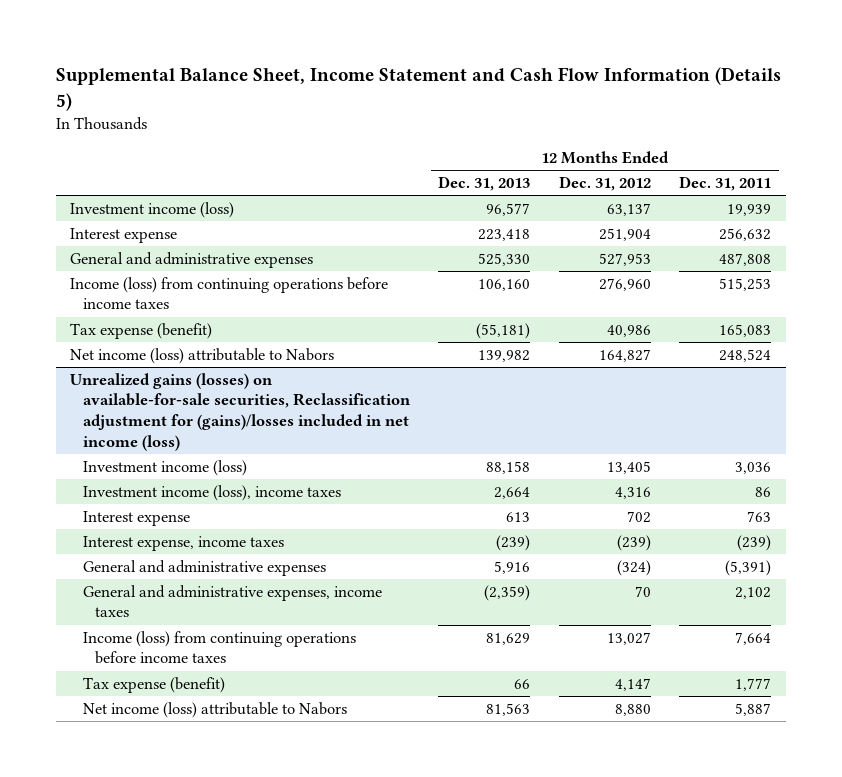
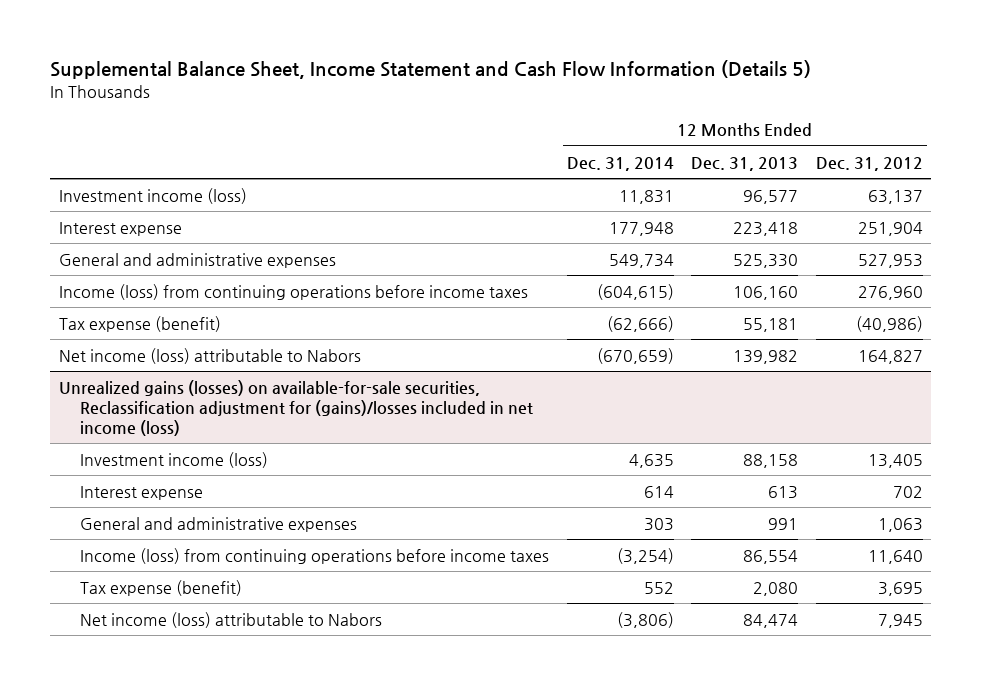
[679,175,772,191] Dec. 31, 2011 -> none
none -> [566,156,674,171] Dec. 31, 2014
[476,322,531,339] (55,181) -> [743,317,799,332] 55,181
[606,324,651,337] 40,986 -> [855,315,923,332] (40,986)
[82,484,341,501] Investment income (loss), income taxes -> none
[82,535,284,551] Interest expense, income taxes -> none
[82,584,382,618] General and administrative expenses, income taxes -> none
[494,560,531,574] 5,916 -> [768,517,799,530] 991
[616,559,651,576] (324) -> [877,517,923,532] 1,063
[486,632,531,645] 81,629 -> [743,549,799,564] 86,554
[606,631,651,645] 13,027 -> [867,549,923,564] 11,640
[514,678,531,689] 66 -> [753,581,799,596] 2,080
[614,677,651,691] 4,147 -> [877,581,923,596] 3,695
[486,702,531,716] 81,563 -> [743,613,799,628] 84,474
[614,703,651,716] 8,880 -> [877,613,923,628] 7,945

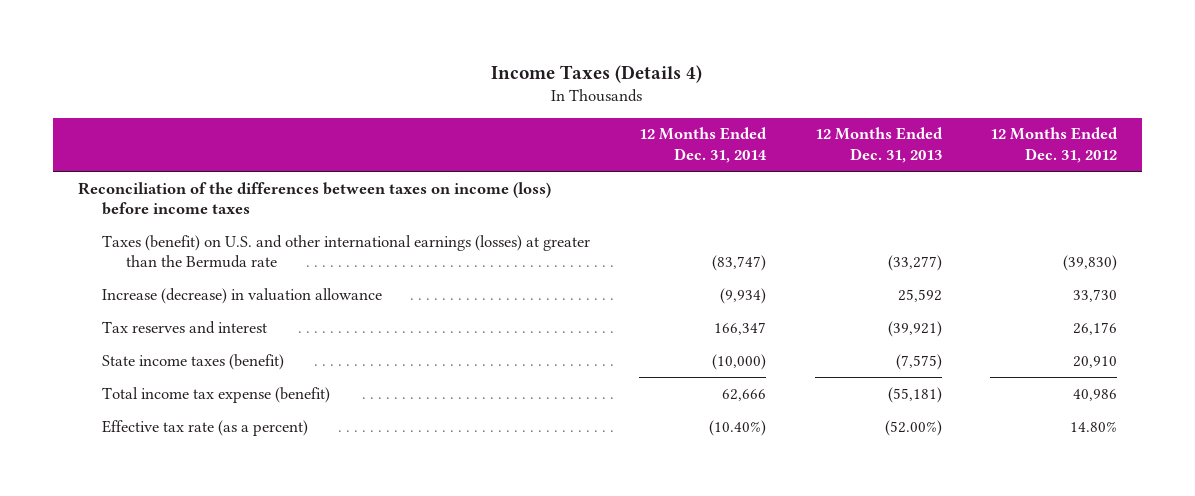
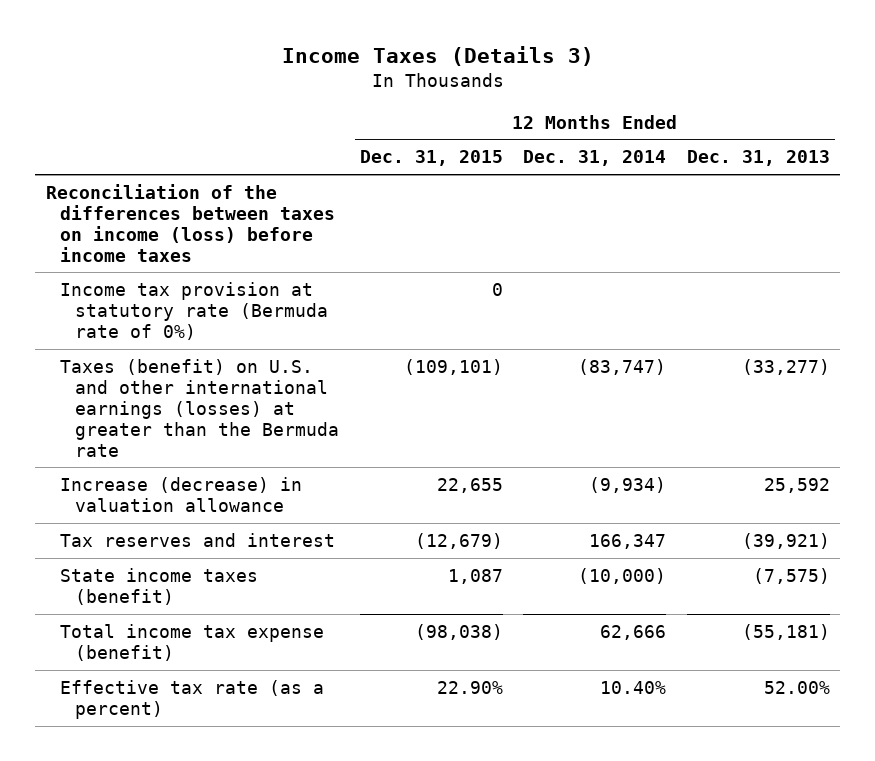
[491,64,703,83] Income Taxes (Details 4) -> [281,45,594,66] Income Taxes (Details 3)
[990,127,1119,163] 12 Months Ended Dec. 31, 2012 -> none
none -> [359,150,503,167] Dec. 31, 2015
none -> [60,281,329,340] Income tax provision at statutory rate (Bermuda rate of 0%)
[708,419,766,436] (10.40%) -> [600,680,667,694] 10.40%
[884,419,942,436] (52.00%) -> [763,680,830,694] 52.00%

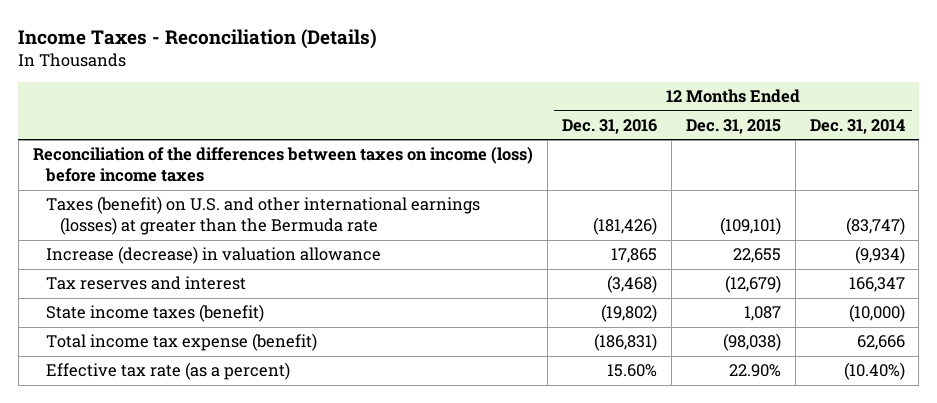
[281,45,594,66] Income Taxes (Details 3) -> [18,28,378,49] Income Taxes - Reconciliation (Details)
[686,150,830,167] Dec. 31, 2013 -> none
none -> [561,118,657,134] Dec. 31, 2016
[60,281,329,340] Income tax provision at statutory rate (Bermuda rate of 0%) -> none
[600,680,667,694] 10.40% -> [843,362,905,381] (10.40%)

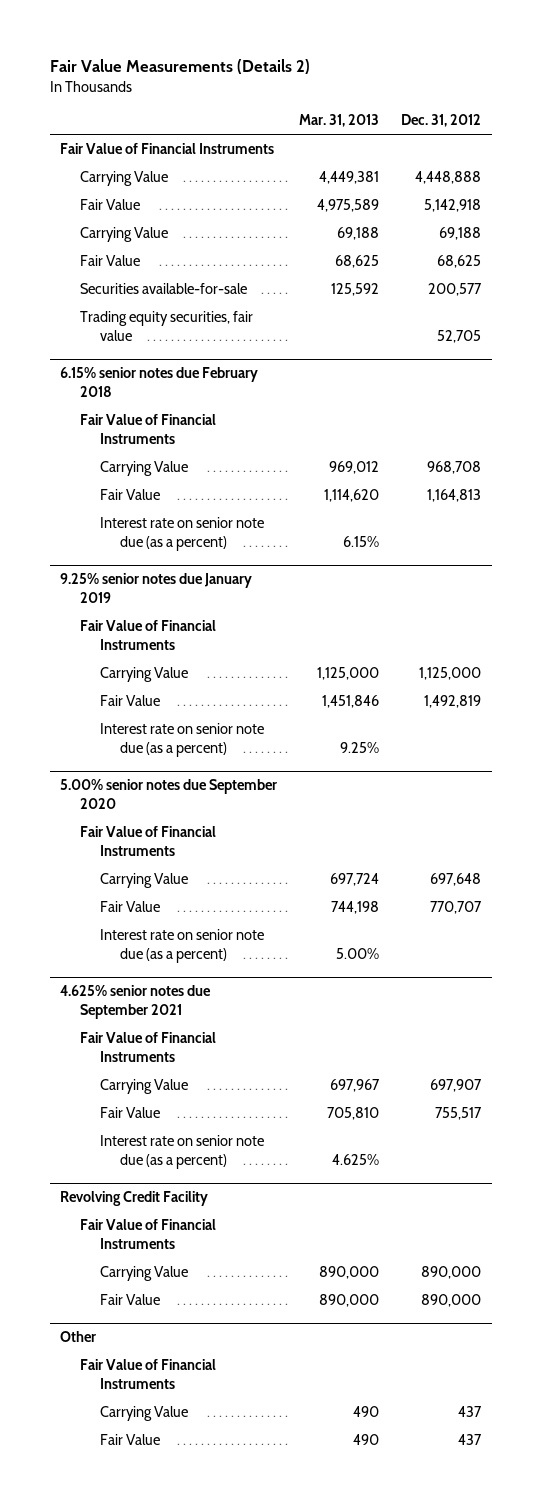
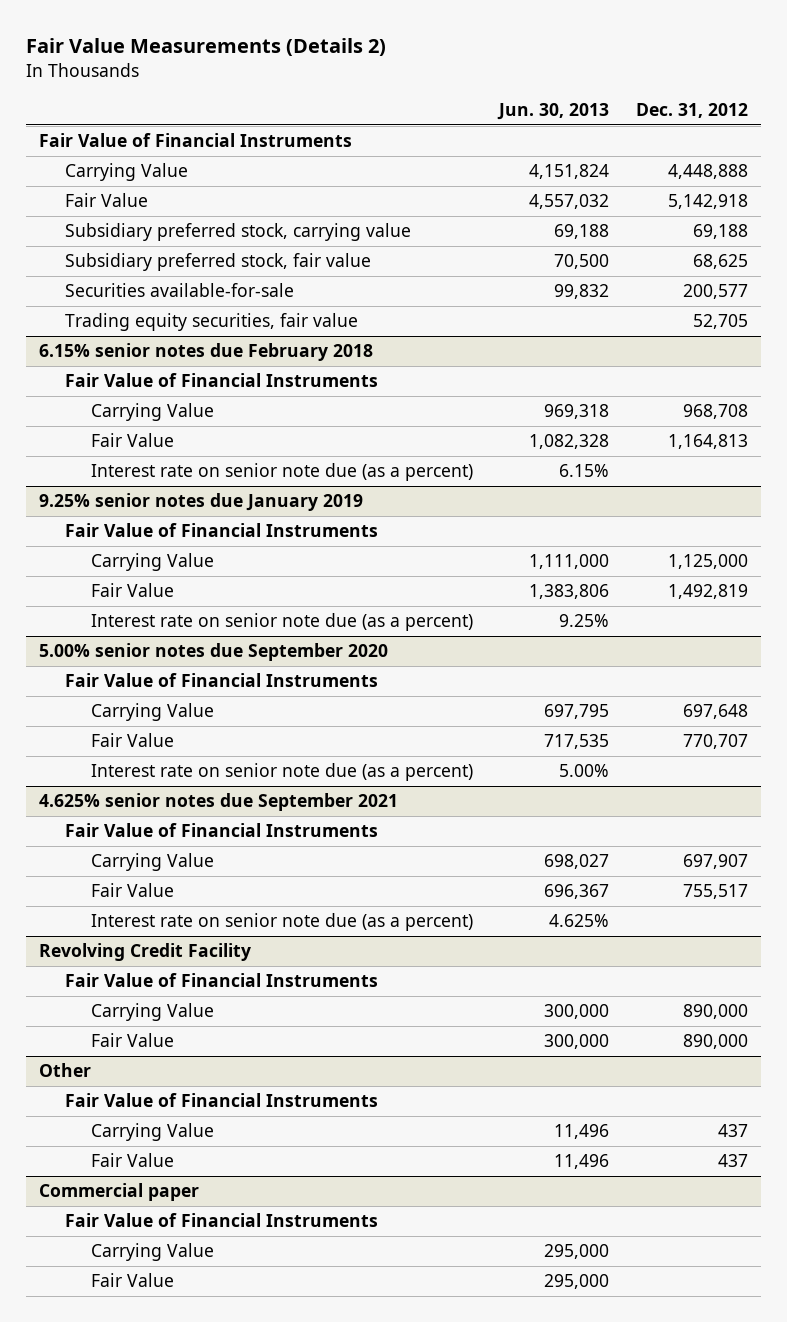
[299,114,380,128] Mar. 31, 2013 -> none
none -> [497,102,610,120] Jun. 30, 2013
[80,227,169,243] Carrying Value -> [64,223,411,242] Subsidiary preferred stock, carrying value
[80,255,141,267] Fair Value -> [64,253,371,272] Subsidiary preferred stock, fair value
none -> [39,1183,200,1202] Commercial paper
none -> [64,1213,378,1228] Fair Value of Financial Instruments
none -> [90,1243,214,1262] Carrying Value
none -> [90,1273,174,1288] Fair Value

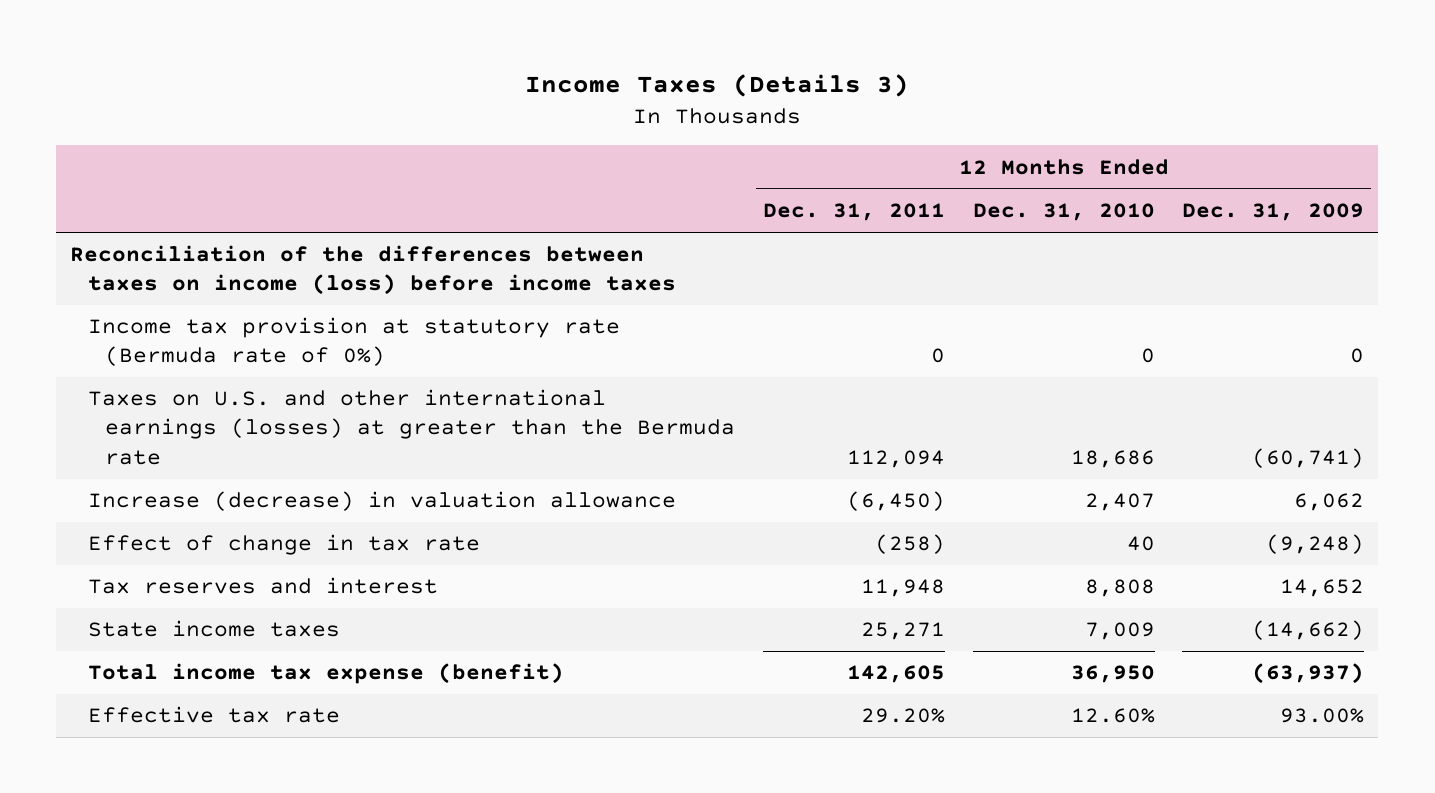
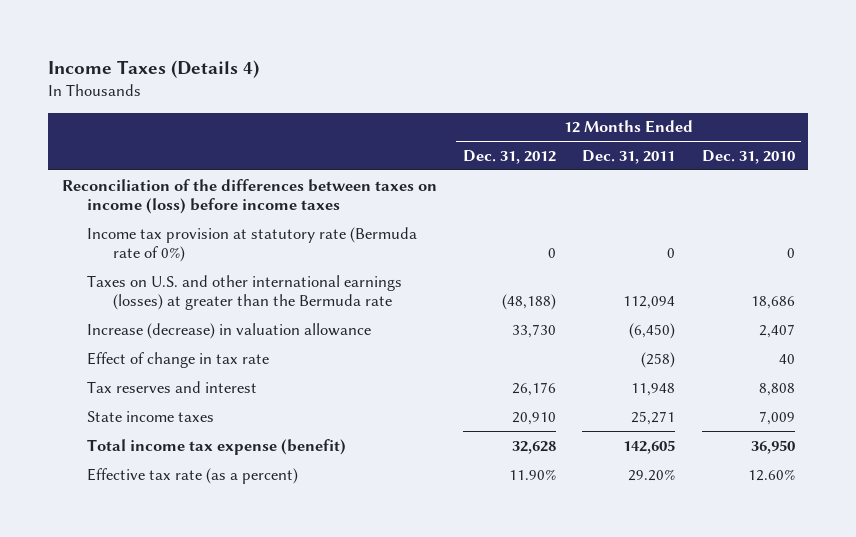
[525,73,910,97] Income Taxes (Details 3) -> [48,59,260,78] Income Taxes (Details 4)
[1182,203,1365,222] Dec. 31, 2009 -> none
none -> [462,149,556,164] Dec. 31, 2012
[87,706,340,724] Effective tax rate -> [87,467,299,484] Effective tax rate (as a percent)

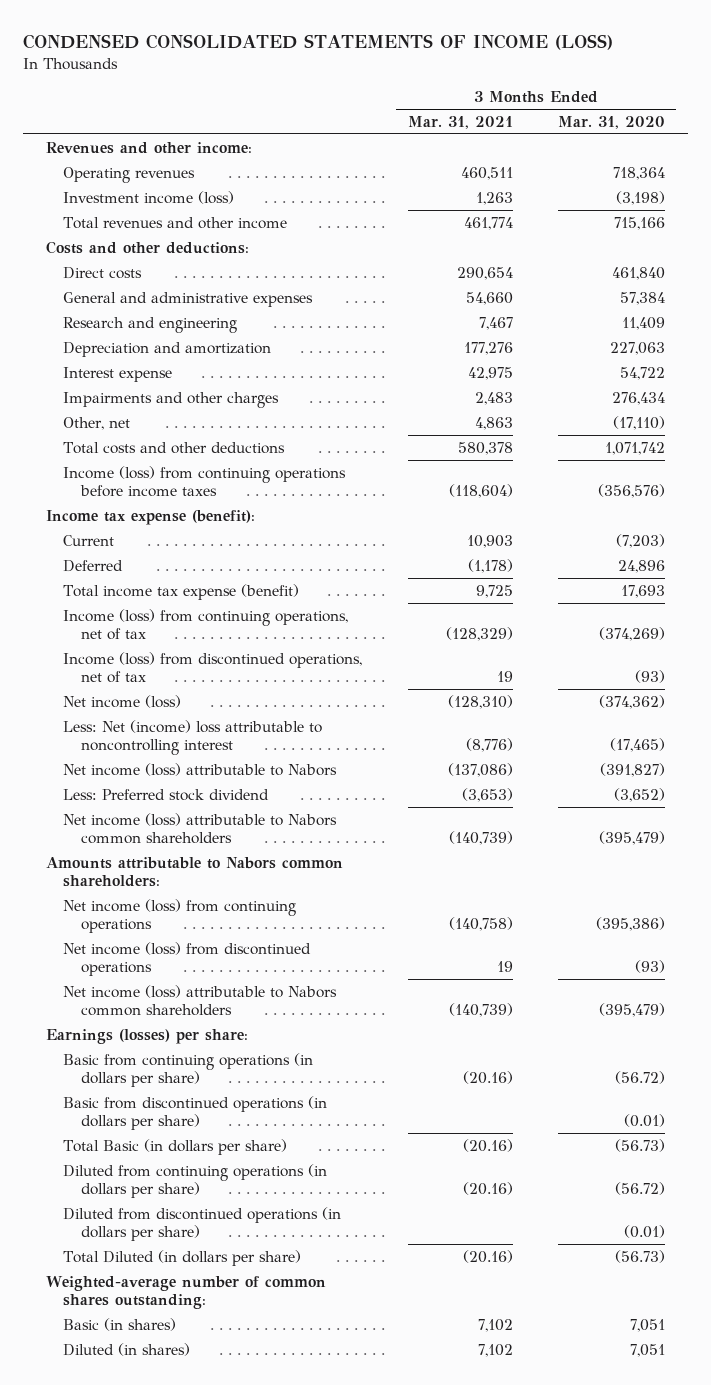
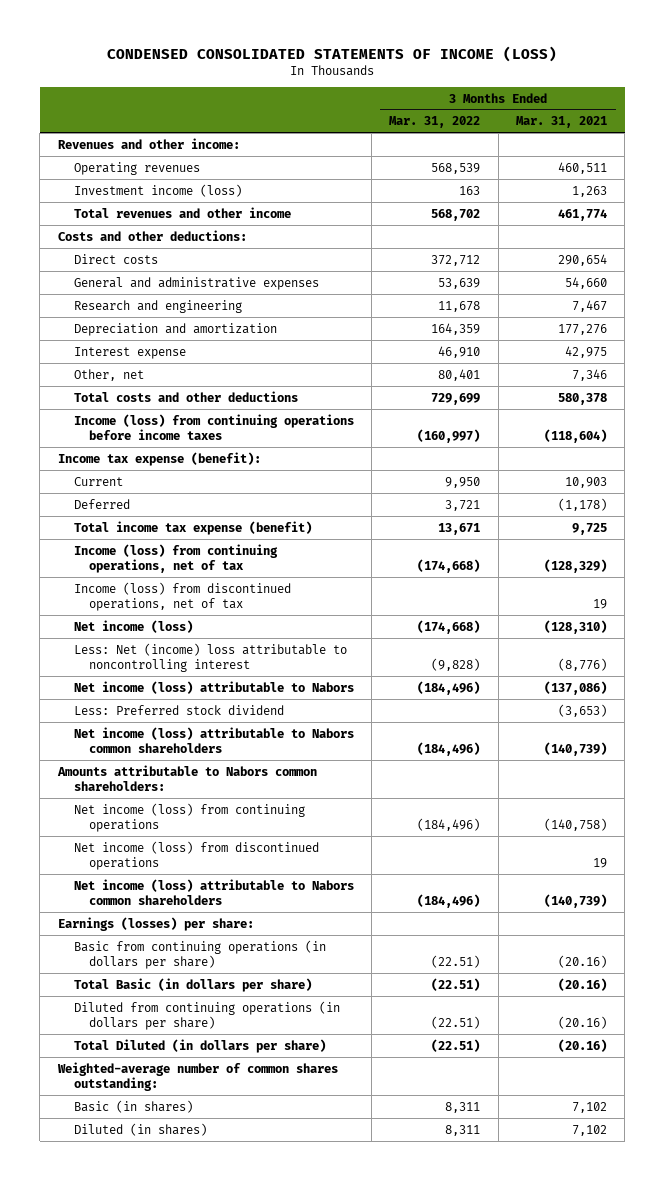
[558,115,666,129] Mar. 31, 2020 -> none
none -> [389,116,481,129] Mar. 31, 2022
[63,391,280,408] Impairments and other charges -> none
[474,416,513,430] 4,863 -> [572,368,608,381] 7,346
[63,1095,328,1130] Basic from discontinued operations (in dollars per share) -> none
[63,1206,342,1241] Diluted from discontinued operations (in dollars per share) -> none

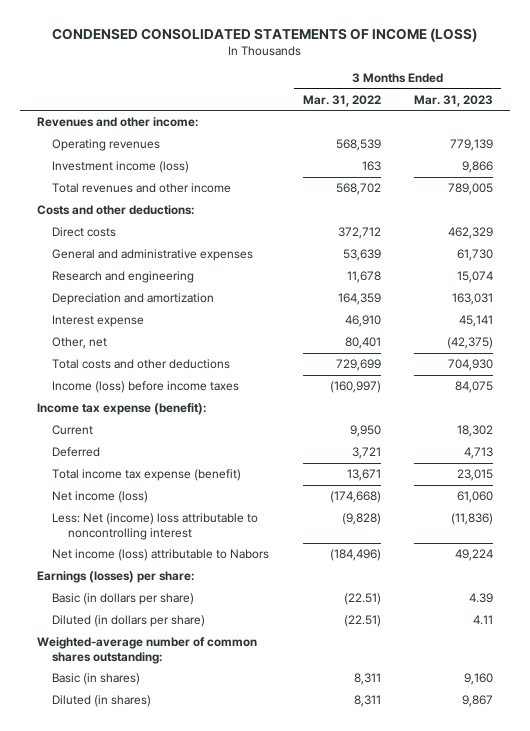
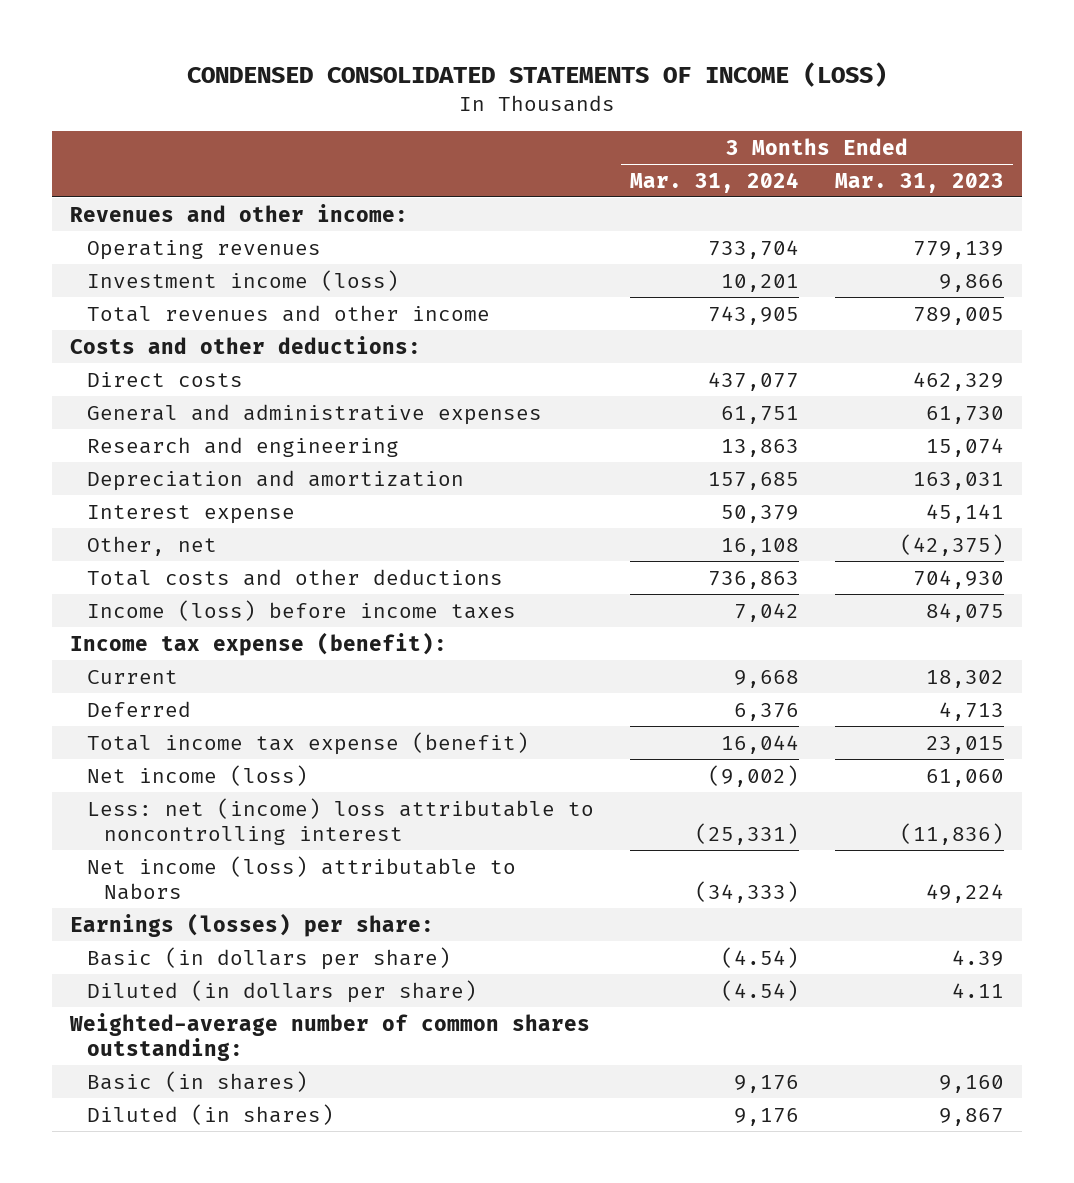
[302,94,381,107] Mar. 31, 2022 -> none
none -> [630,171,800,193] Mar. 31, 2024
[52,513,259,540] Less: Net (income) loss attributable to noncontrolling interest -> [86,797,594,846] Less: net (income) loss attributable to noncontrolling interest

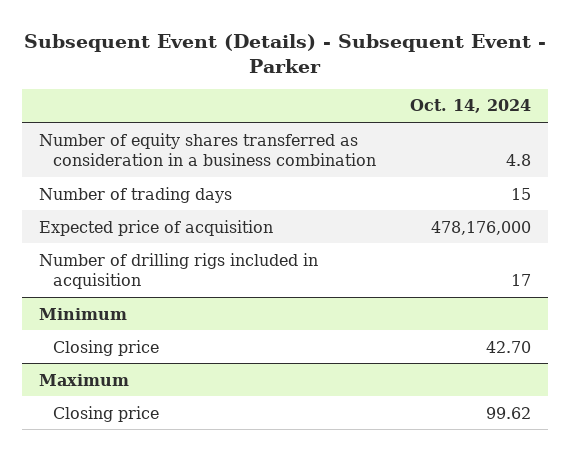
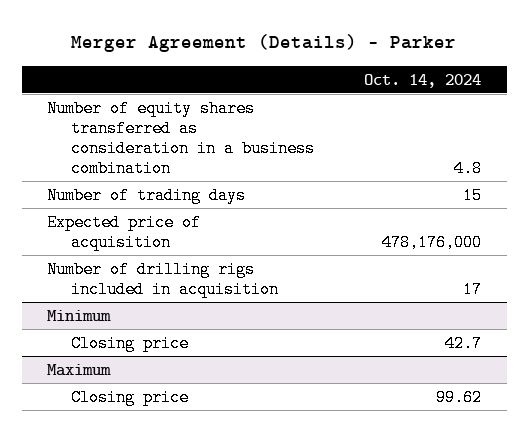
[23,33,546,73] Subsequent Event (Details) - Subsequent Event - Parker -> [71,34,457,53] Merger Agreement (Details) - Parker
[485,340,531,353] 42.70 -> [445,334,483,352] 42.7

